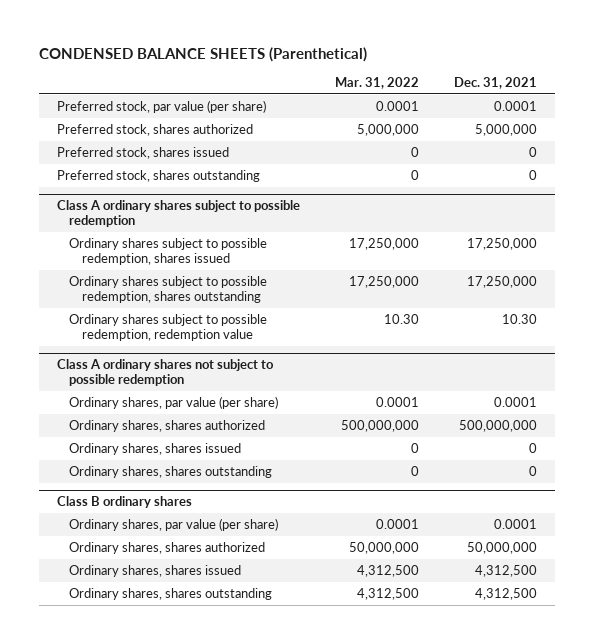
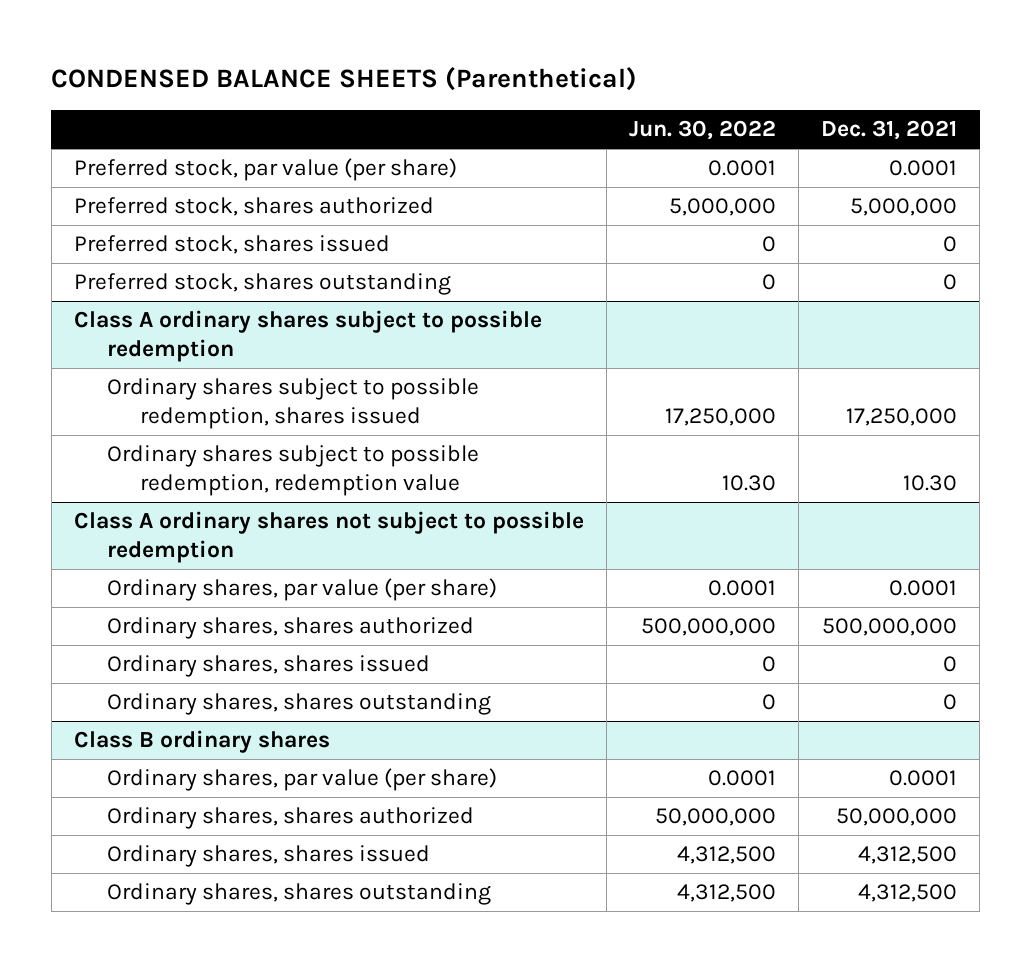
[334,77,419,90] Mar. 31, 2022 -> none
none -> [629,120,777,141] Jun. 30, 2022
[69,275,268,303] Ordinary shares subject to possible redemption, shares outstanding -> none

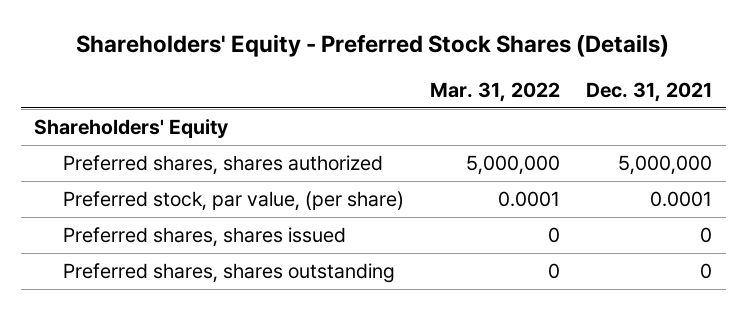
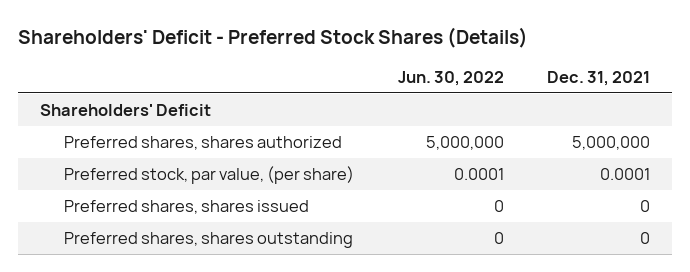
[76,33,670,57] Shareholders' Equity - Preferred Stock Shares (Details) -> [17,26,528,48] Shareholders' Deficit - Preferred Stock Shares (Details)
[429,81,560,102] Mar. 31, 2022 -> none
none -> [397,70,504,86] Jun. 30, 2022
[34,119,229,139] Shareholders' Equity -> [39,104,211,117] Shareholders' Deficit

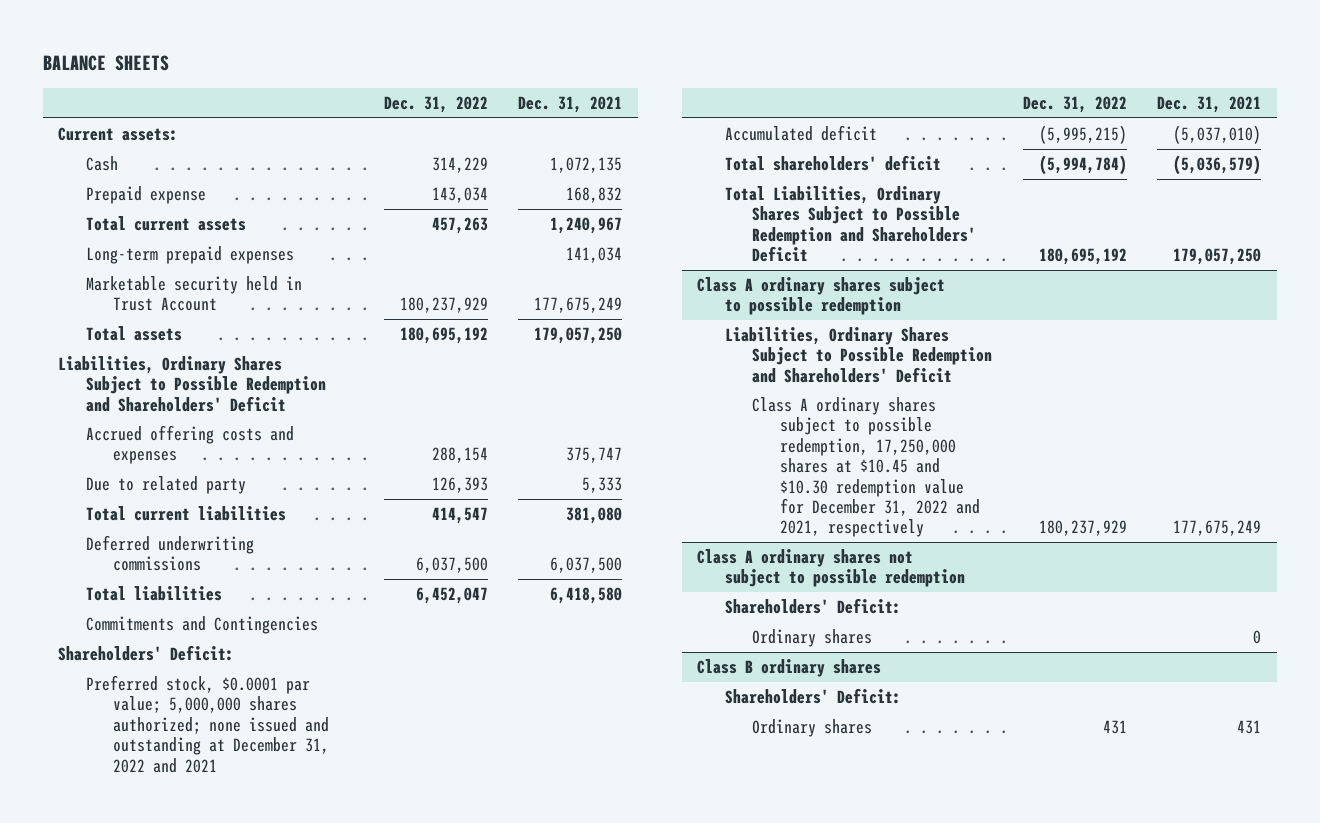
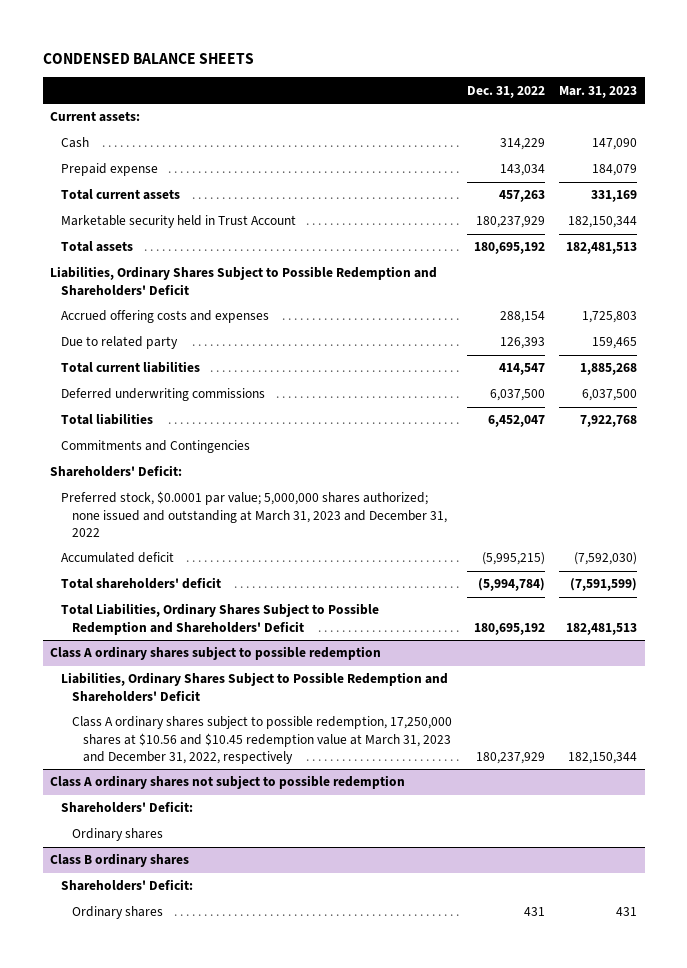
[42,55,169,72] BALANCE SHEETS -> [42,52,254,64] CONDENSED BALANCE SHEETS
[518,96,623,114] Dec. 31, 2021 -> none
none -> [559,85,638,98] Mar. 31, 2023
[85,245,294,264] Long-term prepaid expenses -> none
[85,674,330,773] Preferred stock, $0.0001 par value; 5,000,000 shares authorized; none issued and outstanding at December 31, 2022 and 2021 -> [60,491,448,537] Preferred stock, $0.0001 par value; 5,000,000 shares authorized; none issued and outstanding at March 31, 2023 and December 31, 2022
[752,396,980,538] Class A ordinary shares subject to possible redemption, 17,250,000 shares at $10.45 and $10.30 redemption value for December 31, 2022 and 2021, respectively -> [72,716,453,764] Class A ordinary shares subject to possible redemption, 17,250,000 shares at $10.56 and $10.45 redemption value at March 31, 2023 and December 31, 2022, respectively

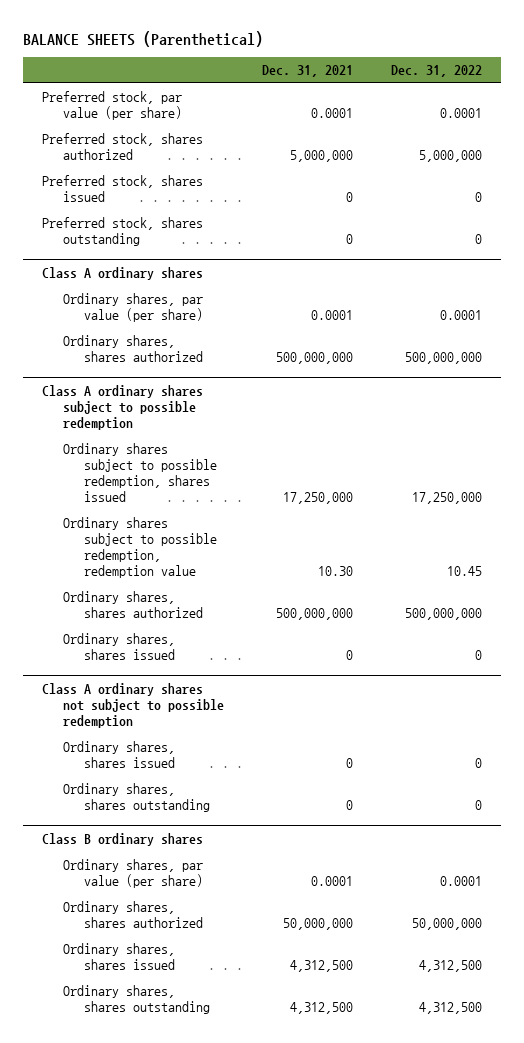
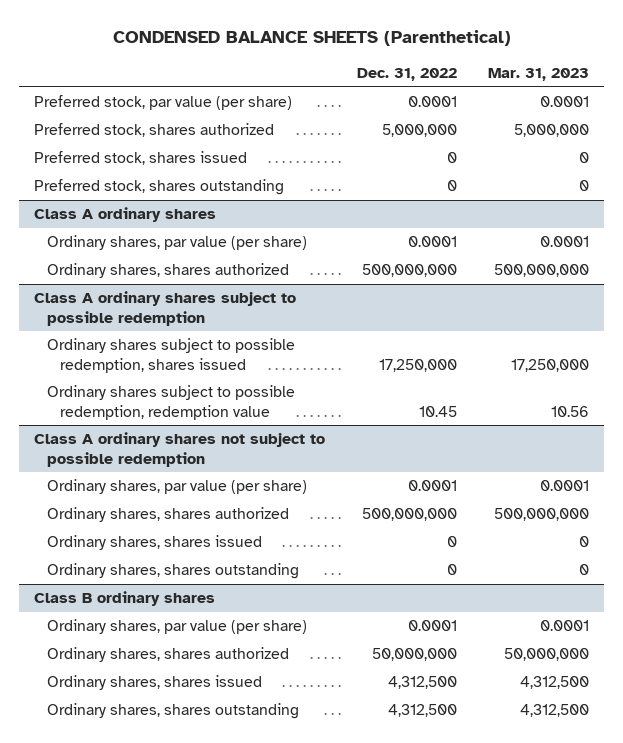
[22,30,263,47] BALANCE SHEETS (Parenthetical) -> [112,29,511,46] CONDENSED BALANCE SHEETS (Parenthetical)
[262,65,354,78] Dec. 31, 2021 -> none
none -> [487,67,589,81] Mar. 31, 2023
[63,591,204,619] Ordinary shares, shares authorized -> none
[63,633,176,661] Ordinary shares, shares issued -> none
none -> [47,479,308,495] Ordinary shares, par value (per share)
none -> [47,507,290,523] Ordinary shares, shares authorized

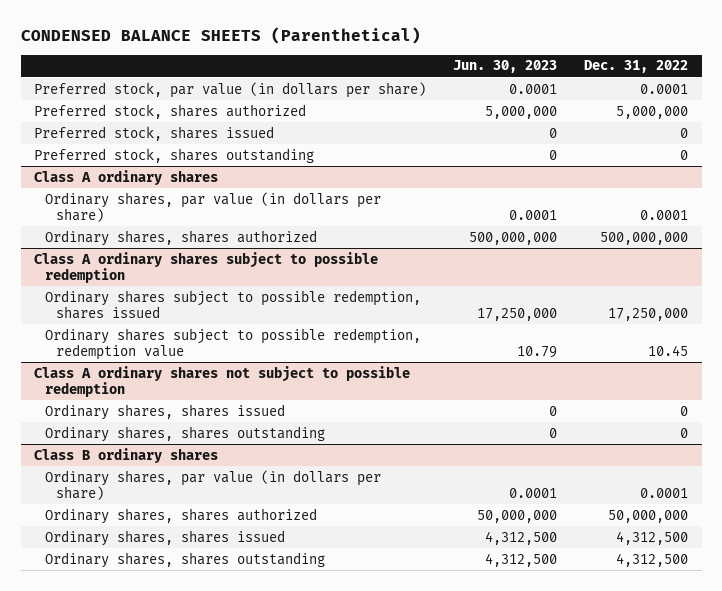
[487,67,589,81] Mar. 31, 2023 -> none
none -> [453,60,558,74] Jun. 30, 2023
[34,95,293,111] Preferred stock, par value (per share) -> [34,81,427,98] Preferred stock, par value (in dollars per share)
[47,235,308,251] Ordinary shares, par value (per share) -> [45,191,382,223] Ordinary shares, par value (in dollars per share)
[47,479,308,495] Ordinary shares, par value (per share) -> none
[47,507,290,523] Ordinary shares, shares authorized -> none
[47,619,308,635] Ordinary shares, par value (per share) -> [45,469,382,501] Ordinary shares, par value (in dollars per share)

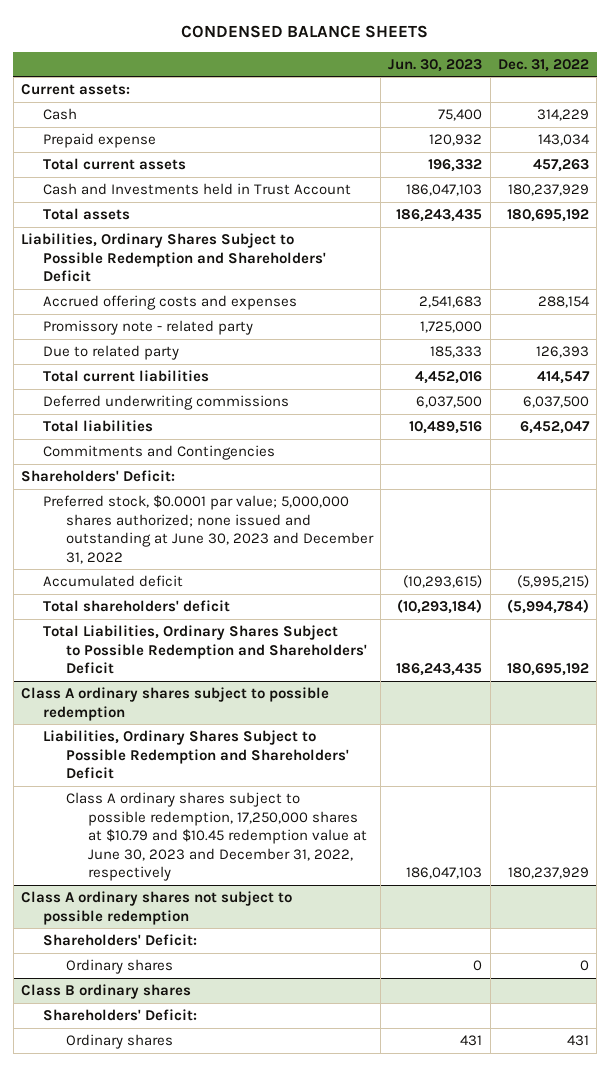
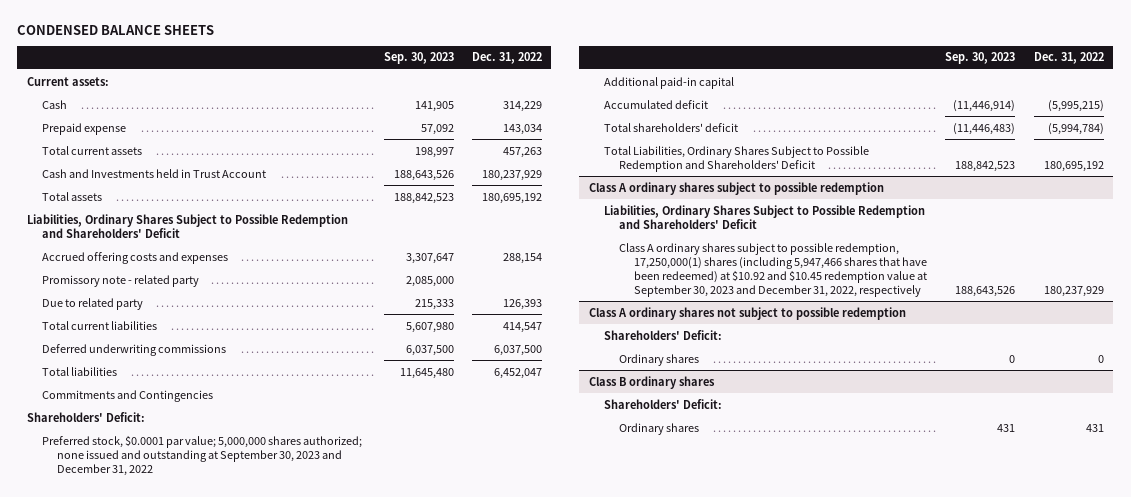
[388,58,483,72] Jun. 30, 2023 -> none
none -> [383,52,454,65] Sep. 30, 2023
[43,495,374,564] Preferred stock, $0.0001 par value; 5,000,000 shares authorized; none issued and outstanding at June 30, 2023 and December 31, 2022 -> [41,434,362,476] Preferred stock, $0.0001 par value; 5,000,000 shares authorized; none issued and outstanding at September 30, 2023 and December 31, 2022
none -> [603,76,734,89] Additional paid-in capital
[65,792,367,882] Class A ordinary shares subject to possible redemption, 17,250,000 shares at $10.79 and $10.45 redemption value at June 30, 2023 and December 31, 2022, respectively -> [618,242,927,297] Class A ordinary shares subject to possible redemption, 17,250,000(1) shares (including 5,947,466 shares that have been redeemed) at $10.92 and $10.45 redemption value at September 30, 2023 and December 31, 2022, respectively

